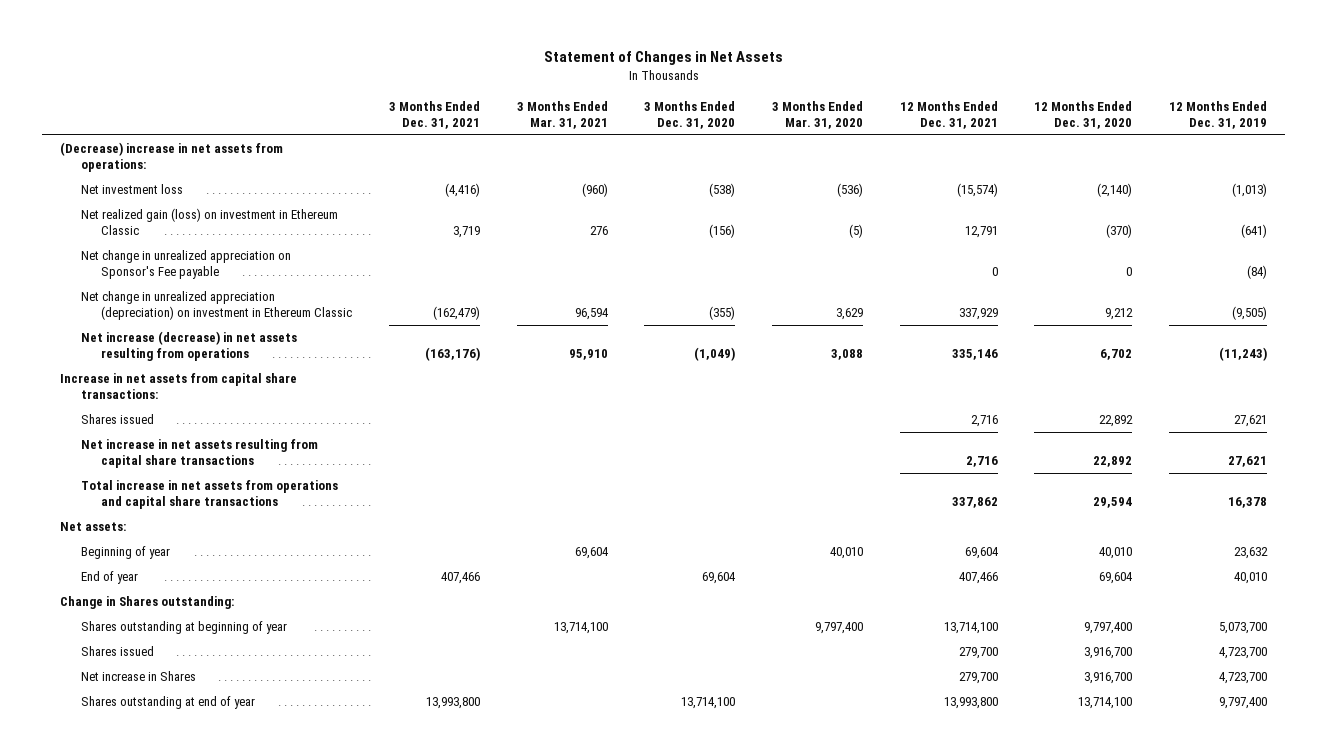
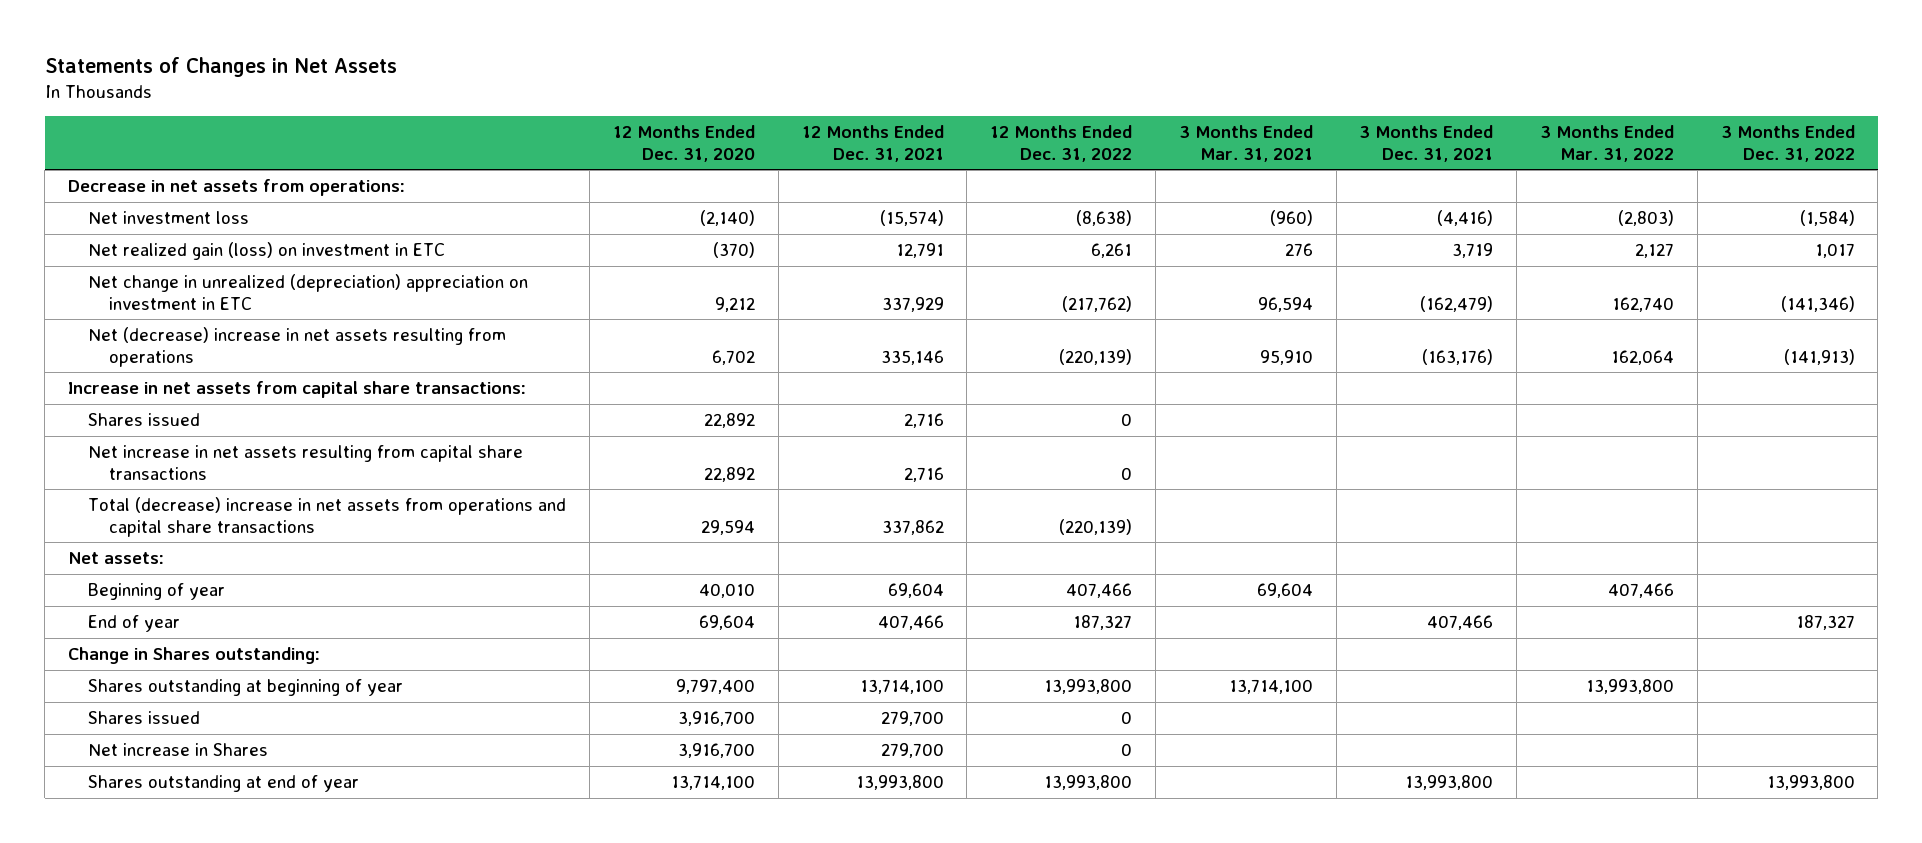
[543,51,783,66] Statement of Changes in Net Assets -> [44,56,397,77] Statements of Changes in Net Assets
[644,100,736,129] 3 Months Ended Dec. 31, 2020 -> none
[771,100,863,129] 3 Months Ended Mar. 31, 2020 -> none
[1168,100,1267,129] 12 Months Ended Dec. 31, 2019 -> none
none -> [990,124,1133,162] 12 Months Ended Dec. 31, 2022
none -> [1539,124,1674,162] 3 Months Ended Mar. 31, 2022
none -> [1720,124,1855,162] 3 Months Ended Dec. 31, 2022
[60,142,284,173] (Decrease) increase in net assets from operations: -> [67,179,405,197] Decrease in net assets from operations:
[80,250,291,280] Net change in unrealized appreciation on Sponsor's Fee payable -> none
[80,208,338,236] Net realized gain (loss) on investment in Ethereum Classic -> [88,242,446,261] Net realized gain (loss) on investment in ETC
[80,291,353,321] Net change in unrealized appreciation (depreciation) on investment in Ethereum Classic -> [88,274,529,310] Net change in unrealized (depreciation) appreciation on investment in ETC
[80,331,297,362] Net increase (decrease) in net assets resulting from operations -> [88,327,507,367] Net (decrease) increase in net assets resulting from operations
[80,480,338,510] Total increase in net assets from operations and capital share transactions -> [88,497,567,537] Total (decrease) increase in net assets from operations and capital share transactions

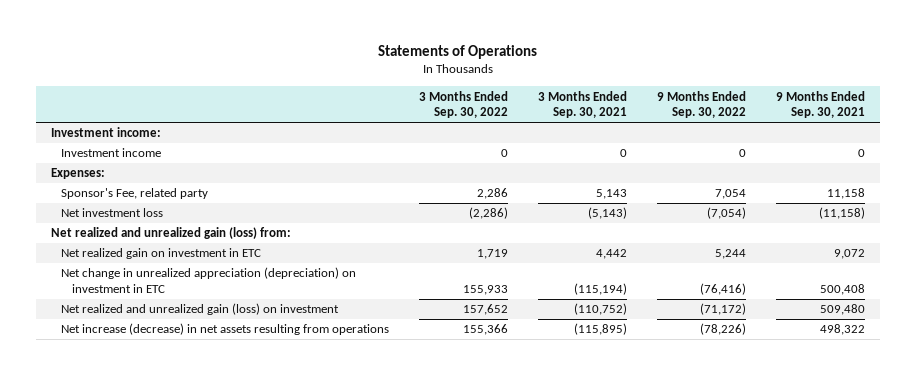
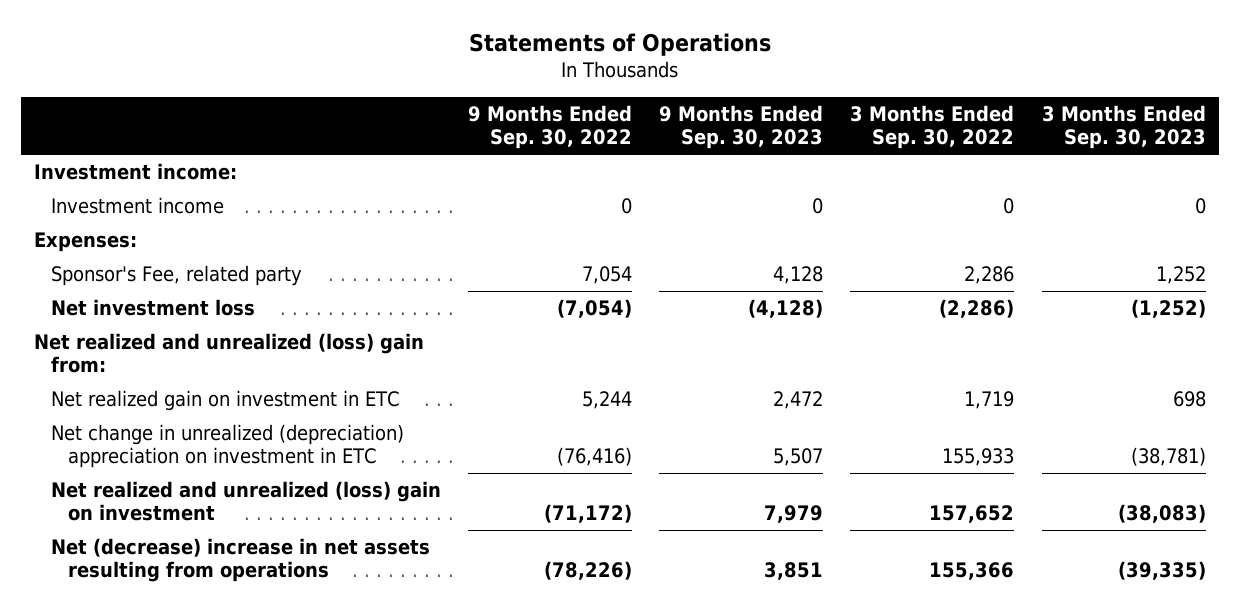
[538,90,628,119] 3 Months Ended Sep. 30, 2021 -> none
[776,90,866,119] 9 Months Ended Sep. 30, 2021 -> none
none -> [659,105,824,150] 9 Months Ended Sep. 30, 2023
none -> [1041,105,1206,150] 3 Months Ended Sep. 30, 2023
[51,227,292,240] Net realized and unrealized gain (loss) from: -> [34,333,425,374] Net realized and unrealized (loss) gain from:
[61,267,357,293] Net change in unrealized appreciation (depreciation) on investment in ETC -> [50,424,404,469] Net change in unrealized (depreciation) appreciation on investment in ETC
[61,303,340,316] Net realized and unrealized gain (loss) on investment -> [50,481,441,522] Net realized and unrealized (loss) gain on investment
[61,323,390,336] Net increase (decrease) in net assets resulting from operations -> [50,538,430,583] Net (decrease) increase in net assets resulting from operations

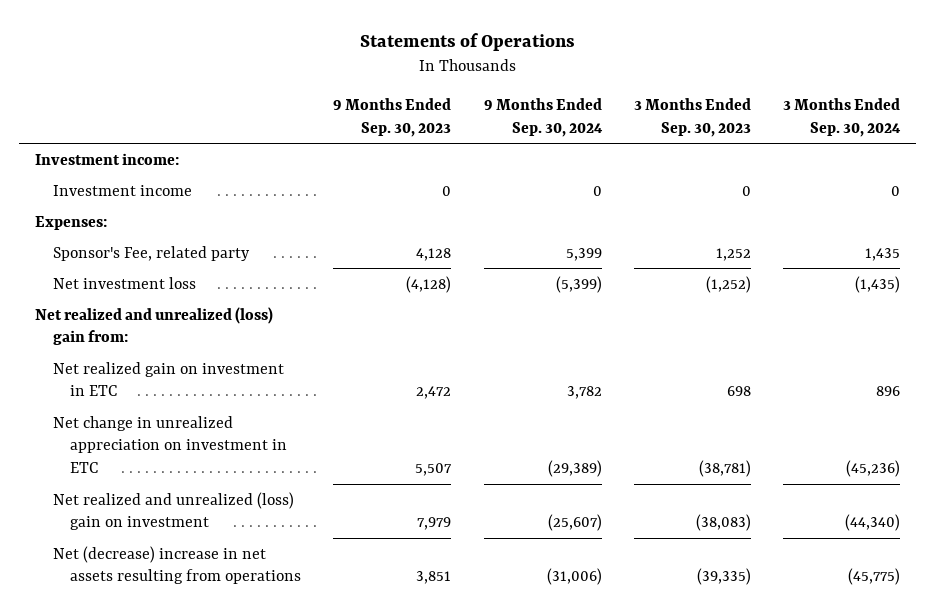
[468,105,633,150] 9 Months Ended Sep. 30, 2022 -> none
[850,105,1015,150] 3 Months Ended Sep. 30, 2022 -> none
none -> [483,98,603,137] 9 Months Ended Sep. 30, 2024
none -> [783,98,902,137] 3 Months Ended Sep. 30, 2024
[50,424,404,469] Net change in unrealized (depreciation) appreciation on investment in ETC -> [52,415,288,474] Net change in unrealized appreciation on investment in ETC

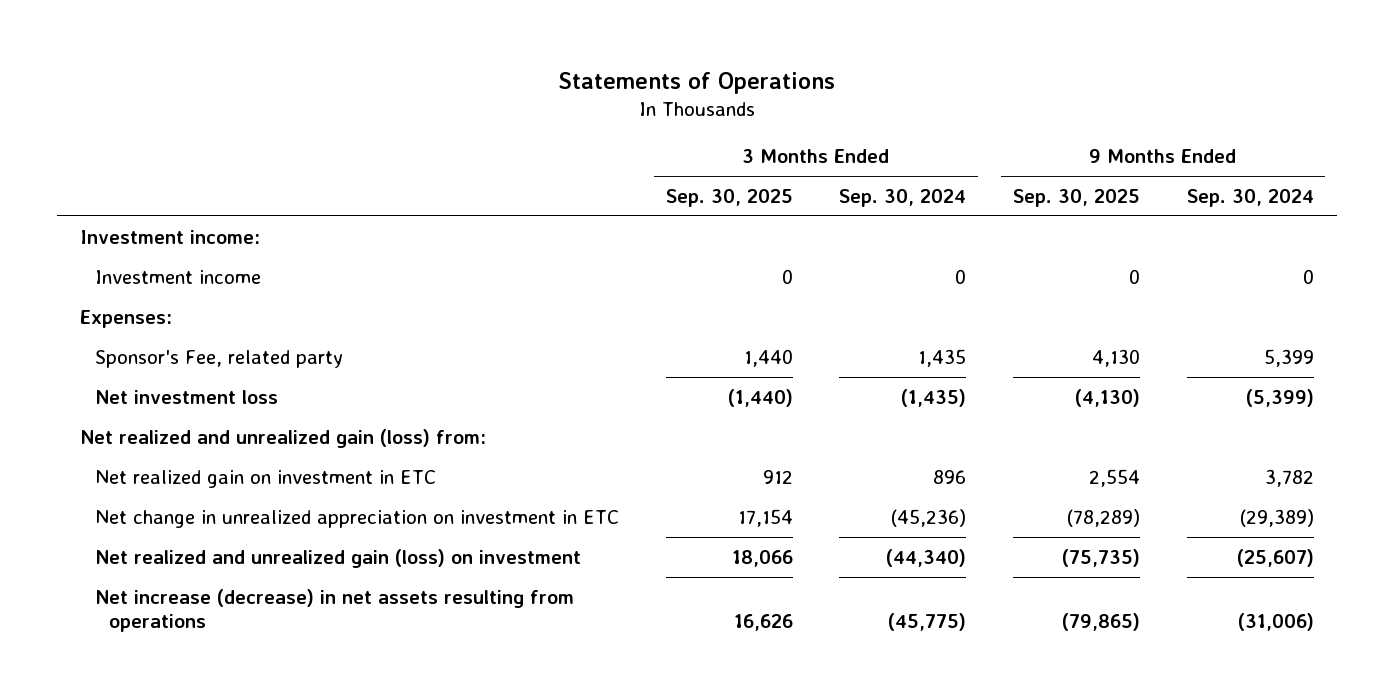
[333,98,452,137] 9 Months Ended Sep. 30, 2023 -> none
[633,98,751,137] 3 Months Ended Sep. 30, 2023 -> none
none -> [665,188,793,207] Sep. 30, 2025
none -> [1012,188,1140,207] Sep. 30, 2025
[34,306,273,346] Net realized and unrealized (loss) gain from: -> [80,428,487,448] Net realized and unrealized gain (loss) from:
[52,491,294,531] Net realized and unrealized (loss) gain on investment -> [94,548,581,568] Net realized and unrealized gain (loss) on investment
[52,545,302,585] Net (decrease) increase in net assets resulting from operations -> [94,588,574,632] Net increase (decrease) in net assets resulting from operations

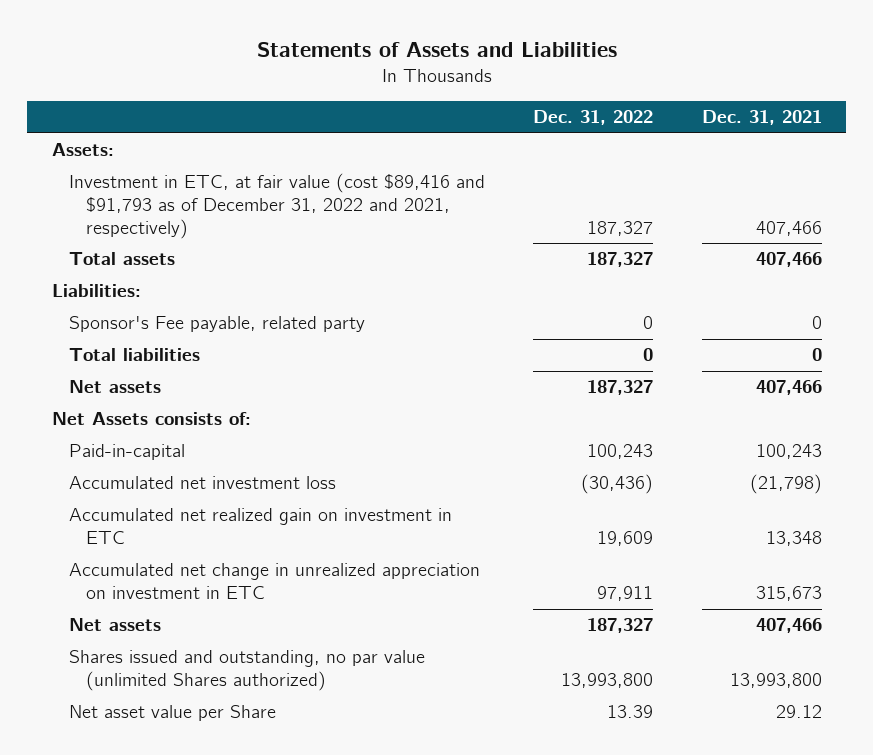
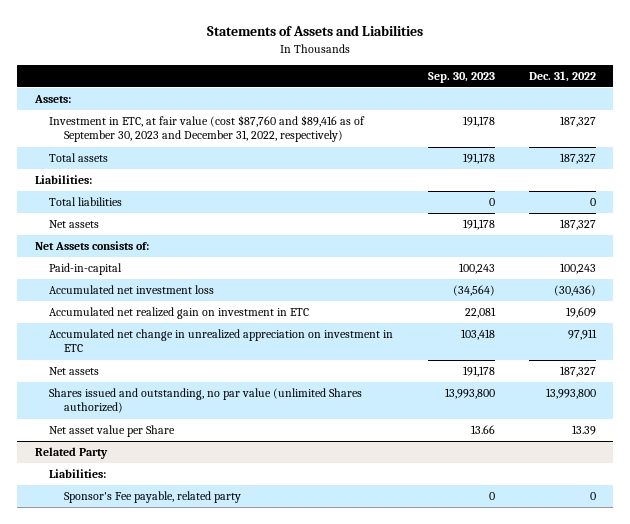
[701,110,822,126] Dec. 31, 2021 -> none
none -> [427,71,495,83] Sep. 30, 2023
[68,173,485,239] Investment in ETC, at fair value (cost $89,416 and $91,793 as of December 31, 2022 and 2021, respectively) -> [49,115,366,143] Investment in ETC, at fair value (cost $87,760 and $89,416 as of September 30, 2023 and December 31, 2022, respectively)
[68,316,365,333] Sponsor's Fee payable, related party -> none
none -> [34,447,108,460] Related Party
none -> [49,469,107,479] Liabilities:
none -> [64,491,242,504] Sponsor's Fee payable, related party

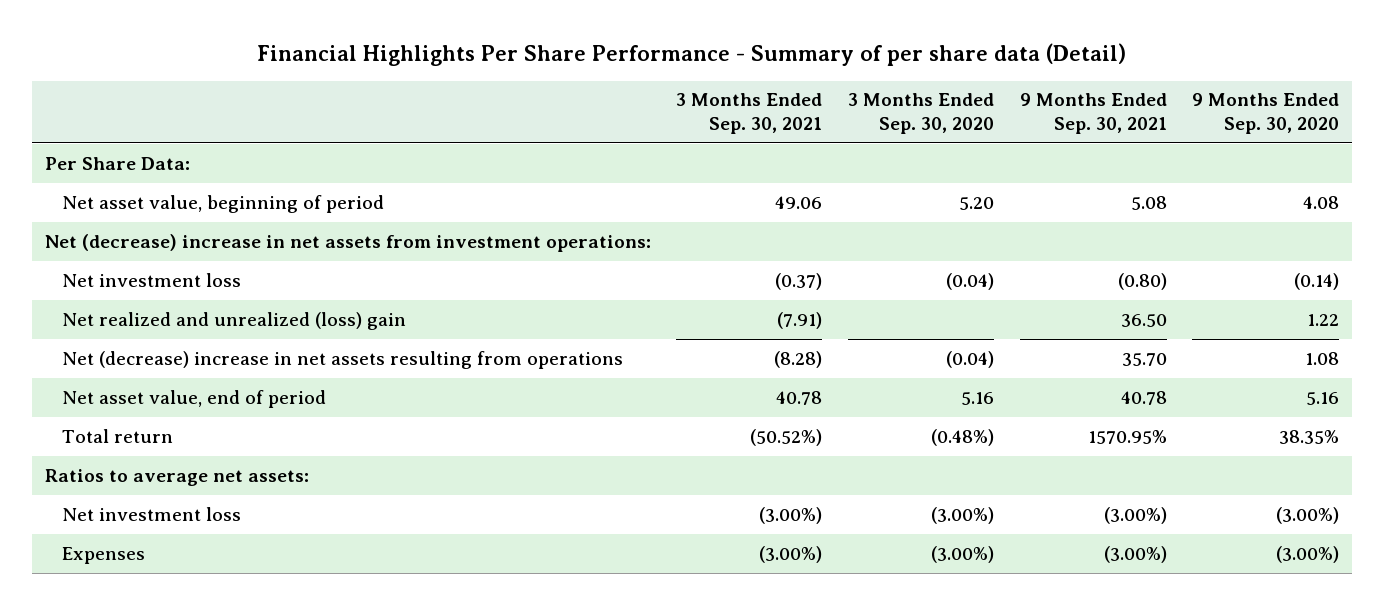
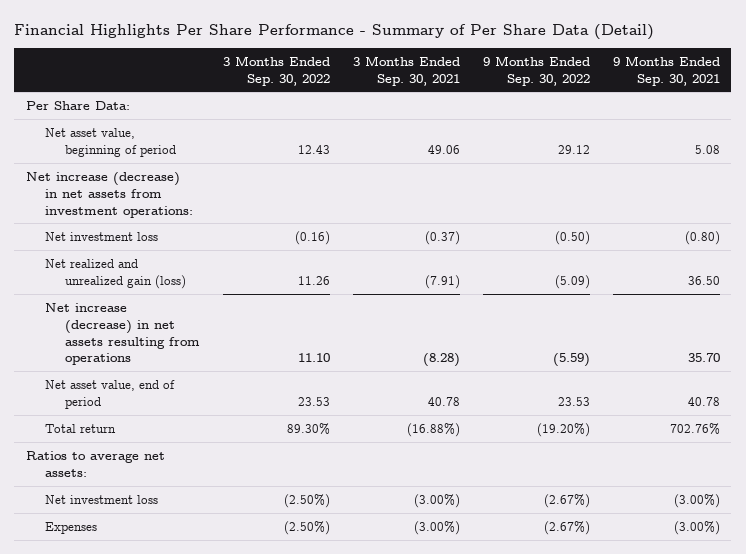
[256,43,1126,67] Financial Highlights Per Share Performance - Summary of per share data (Detail) -> [14,23,655,40] Financial Highlights Per Share Performance - Summary of Per Share Data (Detail)
[847,93,994,134] 3 Months Ended Sep. 30, 2020 -> none
[1192,93,1340,134] 9 Months Ended Sep. 30, 2020 -> none
none -> [222,55,330,86] 3 Months Ended Sep. 30, 2022
none -> [482,55,590,86] 9 Months Ended Sep. 30, 2022
[44,233,651,252] Net (decrease) increase in net assets from investment operations: -> [25,171,194,218] Net increase (decrease) in net assets from investment operations:
[61,311,406,330] Net realized and unrealized (loss) gain -> [45,258,186,289] Net realized and unrealized gain (loss)
[61,350,623,369] Net (decrease) increase in net assets resulting from operations -> [45,302,200,366] Net increase (decrease) in net assets resulting from operations
[750,428,823,446] (50.52%) -> [406,422,460,437] (16.88%)
[1087,429,1167,444] 1570.95% -> [669,422,720,435] 702.76%

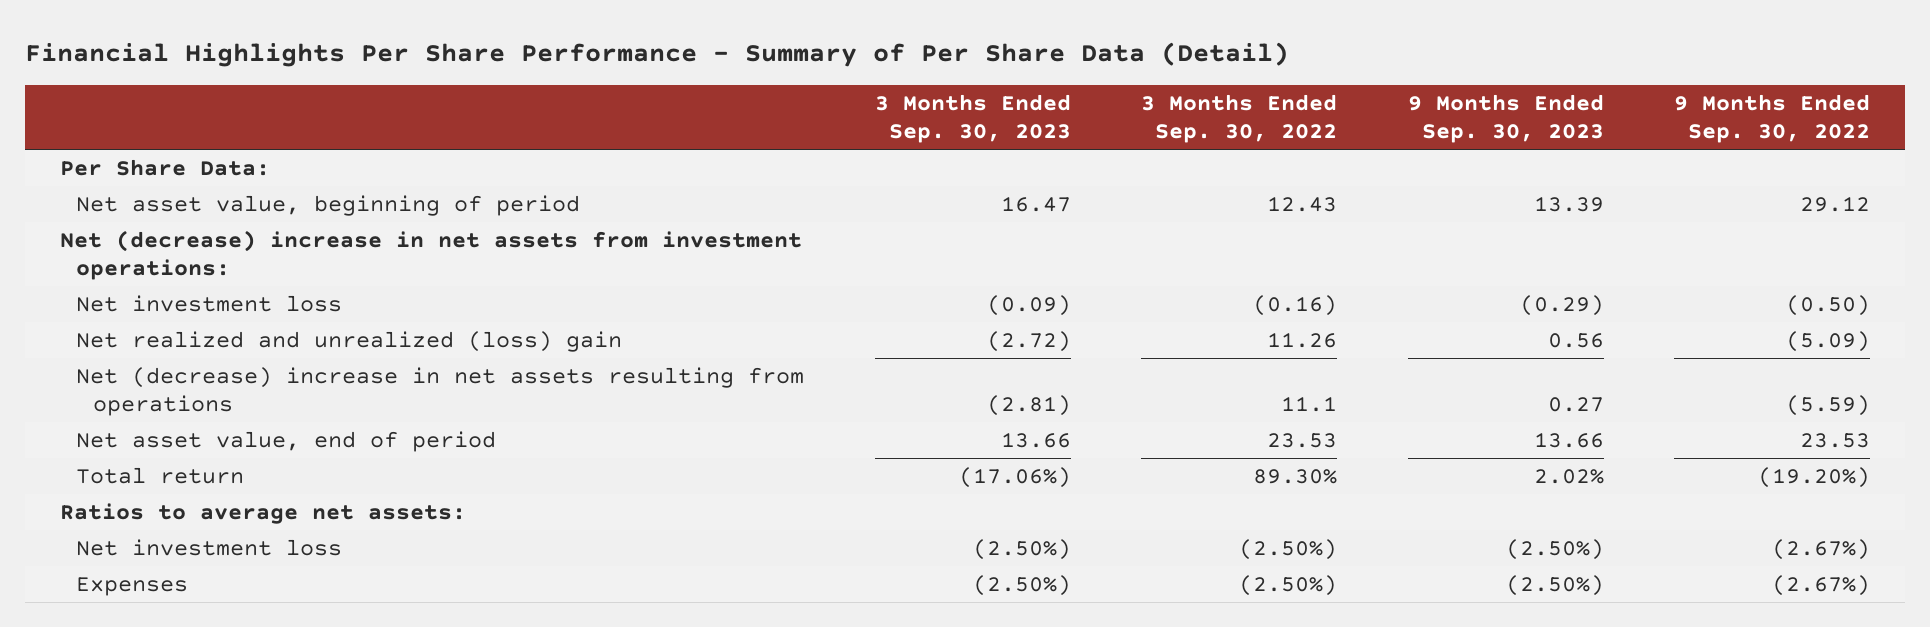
[352,55,460,86] 3 Months Ended Sep. 30, 2021 -> none
[612,55,720,86] 9 Months Ended Sep. 30, 2021 -> none
none -> [874,93,1071,143] 3 Months Ended Sep. 30, 2023
none -> [1407,93,1604,143] 9 Months Ended Sep. 30, 2023
[25,171,194,218] Net increase (decrease) in net assets from investment operations: -> [59,229,802,281] Net (decrease) increase in net assets from investment operations:
[45,258,186,289] Net realized and unrealized gain (loss) -> [76,330,623,352] Net realized and unrealized (loss) gain
[45,302,200,366] Net increase (decrease) in net assets resulting from operations -> [76,366,805,417] Net (decrease) increase in net assets resulting from operations
[297,353,330,363] 11.10 -> [1281,396,1338,413] 11.1

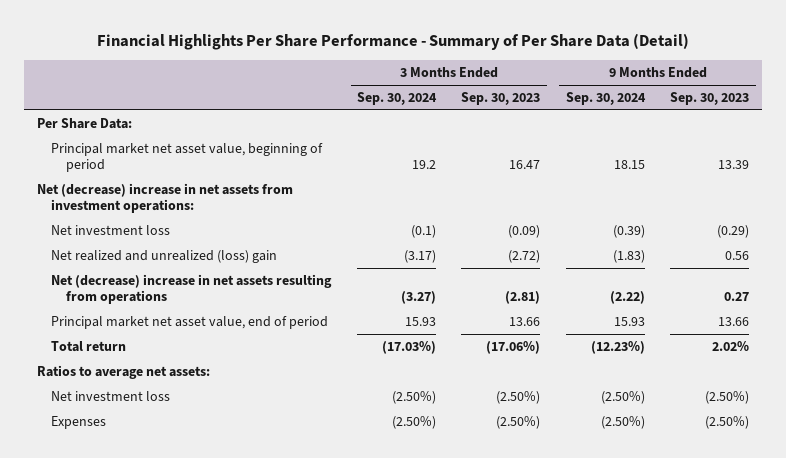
[1141,93,1338,143] 3 Months Ended Sep. 30, 2022 -> none
[1674,93,1871,143] 9 Months Ended Sep. 30, 2022 -> none
none -> [356,92,437,106] Sep. 30, 2024
none -> [565,92,646,106] Sep. 30, 2024
[76,194,581,216] Net asset value, beginning of period -> [51,143,324,173] Principal market net asset value, beginning of period
[76,430,497,452] Net asset value, end of period -> [51,316,329,330] Principal market net asset value, end of period

